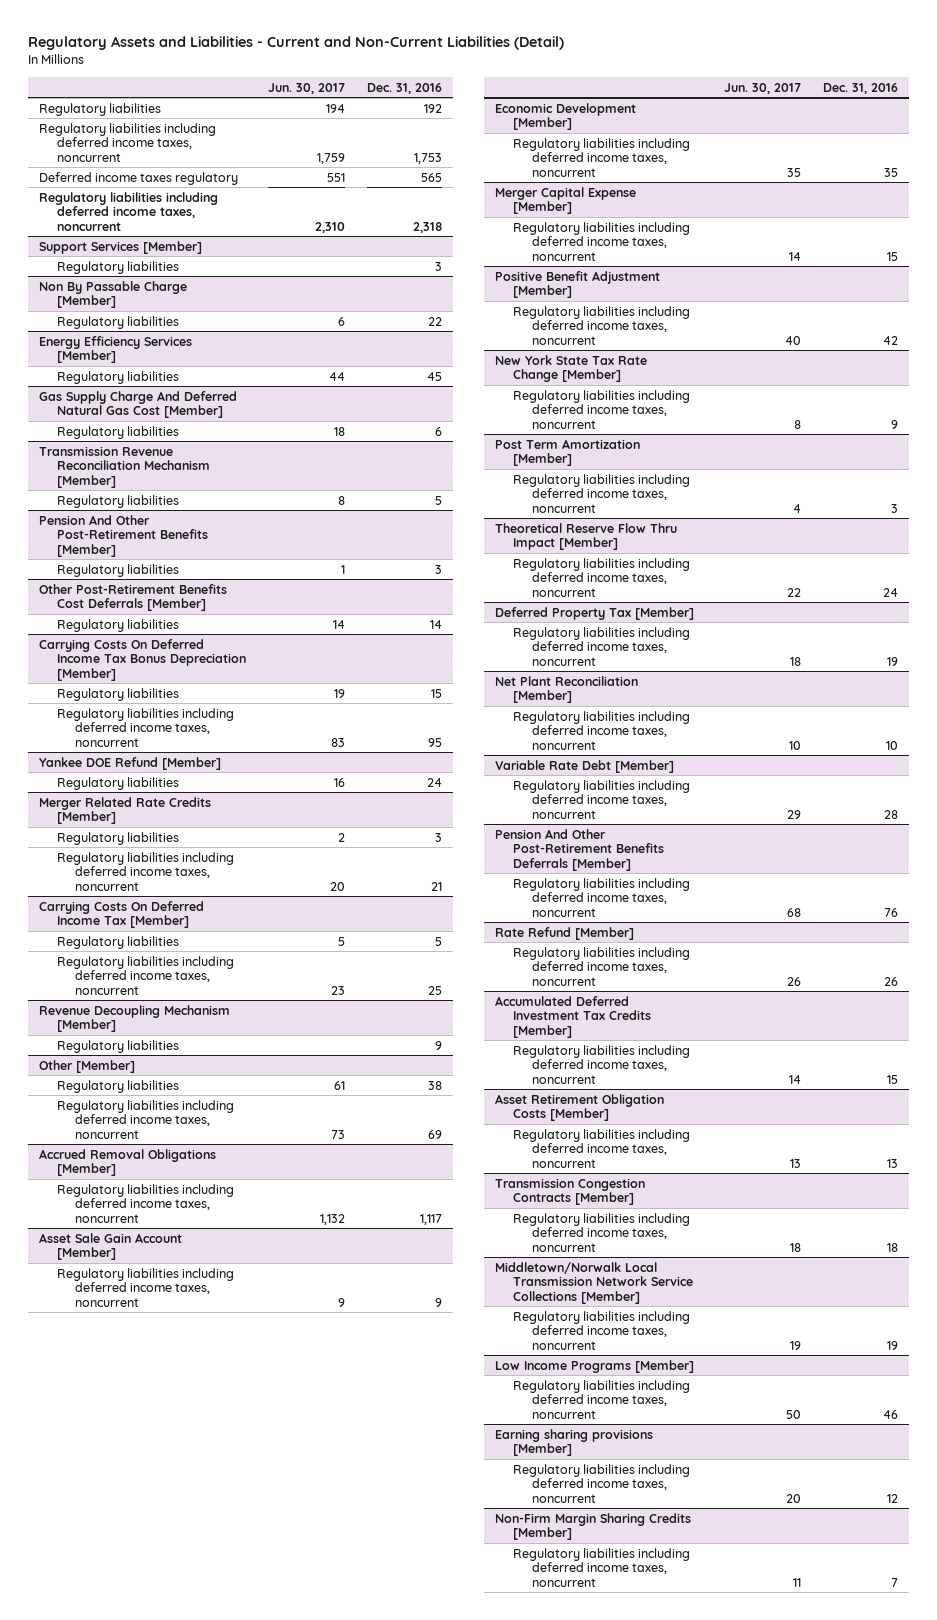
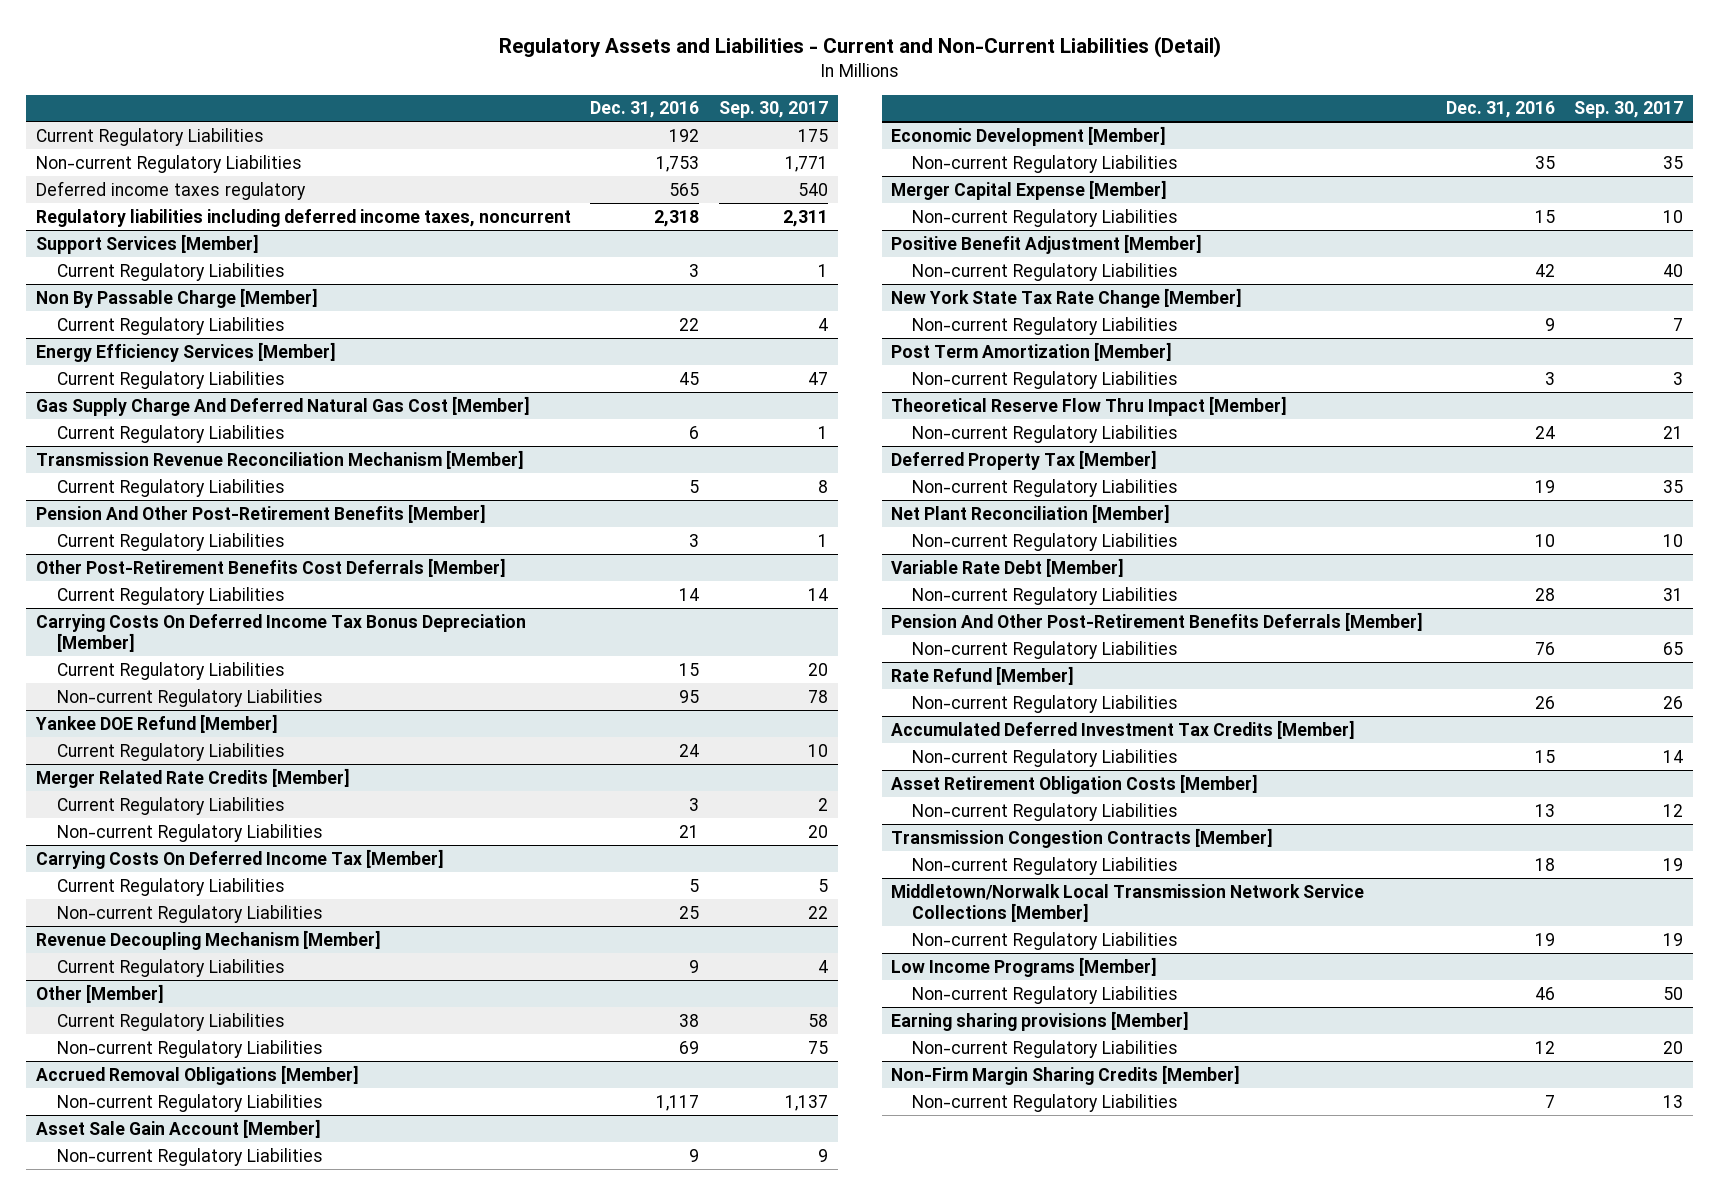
[267,82,345,94] Jun. 30, 2017 -> none
none -> [718,101,828,119] Sep. 30, 2017
[38,102,161,116] Regulatory liabilities -> [35,127,264,146] Current Regulatory Liabilities
[38,122,216,162] Regulatory liabilities including deferred income taxes, noncurrent -> [35,154,302,173] Non-current Regulatory Liabilities
[57,260,180,274] Regulatory liabilities -> [56,262,285,281] Current Regulatory Liabilities
[57,315,180,329] Regulatory liabilities -> [56,316,285,335] Current Regulatory Liabilities
[57,370,180,384] Regulatory liabilities -> [56,370,285,389] Current Regulatory Liabilities
[57,425,180,439] Regulatory liabilities -> [56,424,285,443] Current Regulatory Liabilities
[57,494,180,508] Regulatory liabilities -> [56,478,285,497] Current Regulatory Liabilities
[57,563,180,577] Regulatory liabilities -> [56,532,285,551] Current Regulatory Liabilities
[57,618,180,632] Regulatory liabilities -> [56,586,285,605] Current Regulatory Liabilities
[57,687,180,701] Regulatory liabilities -> [56,661,285,680] Current Regulatory Liabilities
[57,707,235,747] Regulatory liabilities including deferred income taxes, noncurrent -> [56,688,323,707] Non-current Regulatory Liabilities
[57,776,180,790] Regulatory liabilities -> [56,742,285,761] Current Regulatory Liabilities
[57,831,180,845] Regulatory liabilities -> [56,796,285,815] Current Regulatory Liabilities
[57,851,235,891] Regulatory liabilities including deferred income taxes, noncurrent -> [56,823,323,842] Non-current Regulatory Liabilities
[57,935,180,949] Regulatory liabilities -> [56,877,285,896] Current Regulatory Liabilities
[57,955,235,995] Regulatory liabilities including deferred income taxes, noncurrent -> [56,904,323,923] Non-current Regulatory Liabilities
[57,1039,180,1053] Regulatory liabilities -> [56,958,285,977] Current Regulatory Liabilities
[57,1079,180,1093] Regulatory liabilities -> [56,1012,285,1031] Current Regulatory Liabilities
[57,1099,235,1139] Regulatory liabilities including deferred income taxes, noncurrent -> [56,1039,323,1058] Non-current Regulatory Liabilities
[57,1183,235,1223] Regulatory liabilities including deferred income taxes, noncurrent -> [56,1093,323,1112] Non-current Regulatory Liabilities
[57,1267,235,1307] Regulatory liabilities including deferred income taxes, noncurrent -> [56,1147,323,1166] Non-current Regulatory Liabilities
[513,137,691,177] Regulatory liabilities including deferred income taxes, noncurrent -> [912,154,1179,173] Non-current Regulatory Liabilities
[513,221,691,261] Regulatory liabilities including deferred income taxes, noncurrent -> [912,208,1179,227] Non-current Regulatory Liabilities
[513,305,691,345] Regulatory liabilities including deferred income taxes, noncurrent -> [912,262,1179,281] Non-current Regulatory Liabilities
[513,389,691,429] Regulatory liabilities including deferred income taxes, noncurrent -> [912,316,1179,335] Non-current Regulatory Liabilities
[513,473,691,513] Regulatory liabilities including deferred income taxes, noncurrent -> [912,370,1179,389] Non-current Regulatory Liabilities
[513,557,691,597] Regulatory liabilities including deferred income taxes, noncurrent -> [912,424,1179,443] Non-current Regulatory Liabilities
[513,626,691,666] Regulatory liabilities including deferred income taxes, noncurrent -> [912,478,1179,497] Non-current Regulatory Liabilities
[513,710,691,750] Regulatory liabilities including deferred income taxes, noncurrent -> [912,532,1179,551] Non-current Regulatory Liabilities
[513,779,691,819] Regulatory liabilities including deferred income taxes, noncurrent -> [912,586,1179,605] Non-current Regulatory Liabilities
[513,877,691,917] Regulatory liabilities including deferred income taxes, noncurrent -> [912,640,1179,659] Non-current Regulatory Liabilities
[513,946,691,986] Regulatory liabilities including deferred income taxes, noncurrent -> [912,694,1179,713] Non-current Regulatory Liabilities
[513,1044,691,1084] Regulatory liabilities including deferred income taxes, noncurrent -> [912,748,1179,767] Non-current Regulatory Liabilities
[513,1128,691,1168] Regulatory liabilities including deferred income taxes, noncurrent -> [912,802,1179,821] Non-current Regulatory Liabilities
[513,1212,691,1252] Regulatory liabilities including deferred income taxes, noncurrent -> [912,856,1179,875] Non-current Regulatory Liabilities
[513,1310,691,1350] Regulatory liabilities including deferred income taxes, noncurrent -> [912,931,1179,950] Non-current Regulatory Liabilities
[513,1379,691,1419] Regulatory liabilities including deferred income taxes, noncurrent -> [912,985,1179,1004] Non-current Regulatory Liabilities
[513,1463,691,1503] Regulatory liabilities including deferred income taxes, noncurrent -> [912,1039,1179,1058] Non-current Regulatory Liabilities
[513,1547,691,1587] Regulatory liabilities including deferred income taxes, noncurrent -> [912,1093,1179,1112] Non-current Regulatory Liabilities

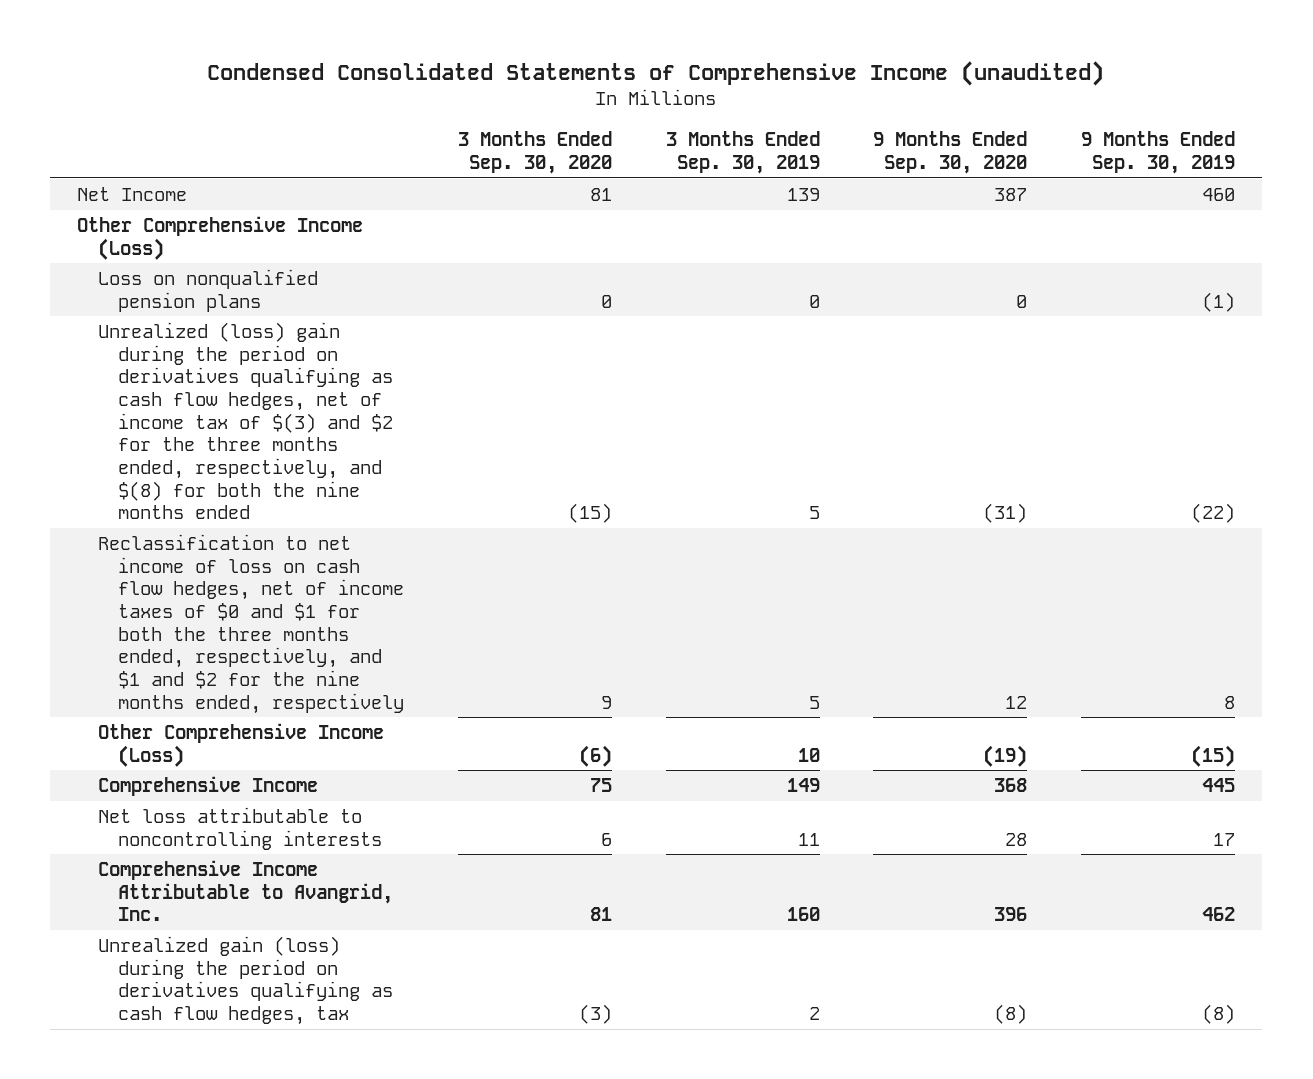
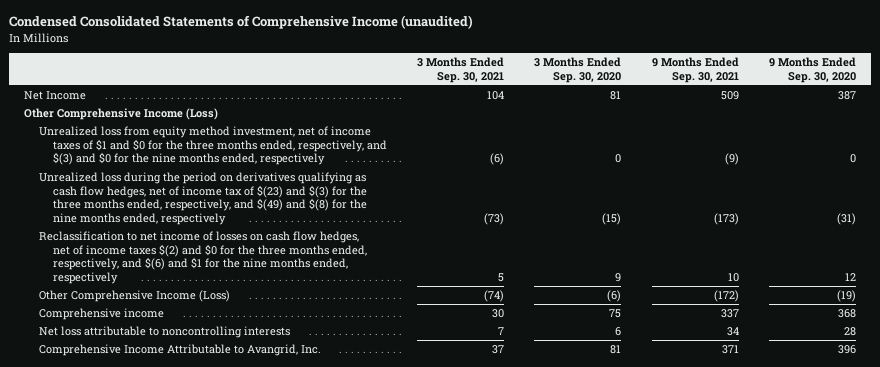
[665,131,820,175] 3 Months Ended Sep. 30, 2019 -> none
[1081,131,1236,175] 9 Months Ended Sep. 30, 2019 -> none
none -> [417,57,505,83] 3 Months Ended Sep. 30, 2021
none -> [651,57,739,83] 9 Months Ended Sep. 30, 2021
[97,269,318,312] Loss on nonqualified pension plans -> none
none -> [38,126,387,166] Unrealized loss from equity method investment, net of income taxes of $1 and $0 for the three months ended, respectively, and $(3) and $0 for the nine months ended, respectively
[97,322,393,520] Unrealized (loss) gain during the period on derivatives qualifying as cash flow hedges, net of income tax of $(3) and $2 for the three months ended, respectively, and $(8) for both the nine months ended -> [38,172,367,225] Unrealized loss during the period on derivatives qualifying as cash flow hedges, net of income tax of $(23) and $(3) for the three months ended, respectively, and $(49) and $(8) for the nine months ended, respectively
[97,534,404,714] Reclassification to net income of loss on cash flow hedges, net of income taxes of $0 and $1 for both the three months ended, respectively, and $1 and $2 for the nine months ended, respectively -> [38,231,367,284] Reclassification to net income of losses on cash flow hedges, net of income taxes $(2) and $0 for the three months ended, respectively, and $(6) and $1 for the nine months ended, respectively
[97,776,318,797] Comprehensive Income -> [38,308,164,321] Comprehensive income
[97,936,393,1026] Unrealized gain (loss) during the period on derivatives qualifying as cash flow hedges, tax -> none

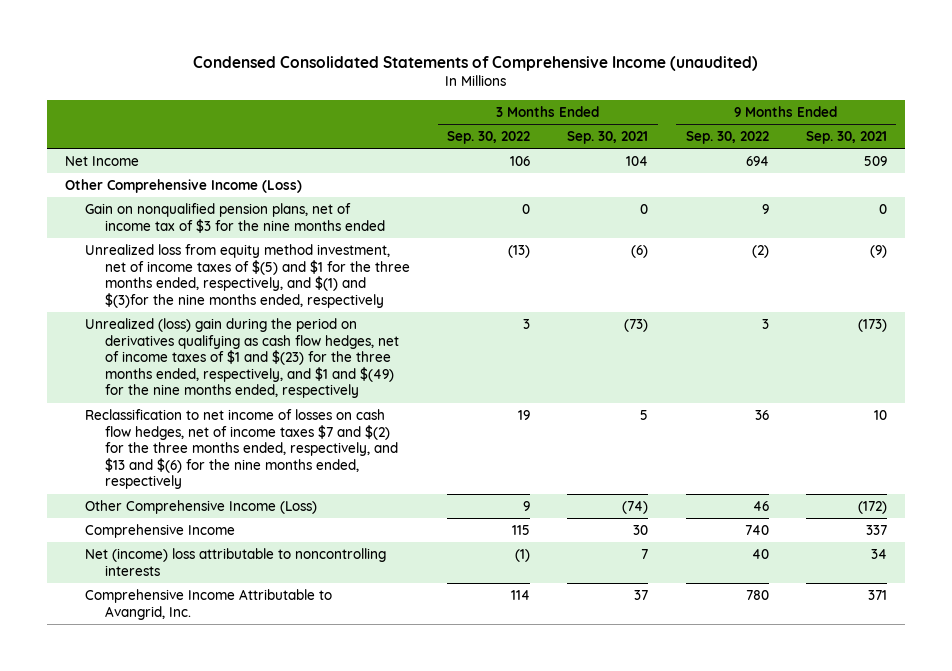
[534,57,622,83] 3 Months Ended Sep. 30, 2020 -> none
[768,57,856,83] 9 Months Ended Sep. 30, 2020 -> none
none -> [447,131,531,145] Sep. 30, 2022
none -> [685,131,769,145] Sep. 30, 2022
none -> [85,202,386,233] Gain on nonqualified pension plans, net of income tax of $3 for the nine months ended
[38,126,387,166] Unrealized loss from equity method investment, net of income taxes of $1 and $0 for the three months ended, respectively, and $(3) and $0 for the nine months ended, respectively -> [85,243,411,308] Unrealized loss from equity method investment, net of income taxes of $(5) and $1 for the three months ended, respectively, and $(1) and $(3)for the nine months ended, respectively
[38,172,367,225] Unrealized loss during the period on derivatives qualifying as cash flow hedges, net of income tax of $(23) and $(3) for the three months ended, respectively, and $(49) and $(8) for the nine months ended, respectively -> [85,317,400,399] Unrealized (loss) gain during the period on derivatives qualifying as cash flow hedges, net of income taxes of $1 and $(23) for the three months ended, respectively, and $1 and $(49) for the nine months ended, respectively
[38,231,367,284] Reclassification to net income of losses on cash flow hedges, net of income taxes $(2) and $0 for the three months ended, respectively, and $(6) and $1 for the nine months ended, respectively -> [85,408,399,490] Reclassification to net income of losses on cash flow hedges, net of income taxes $7 and $(2) for the three months ended, respectively, and $13 and $(6) for the nine months ended, respectively
[38,308,164,321] Comprehensive income -> [85,523,236,538] Comprehensive Income
[38,326,290,339] Net loss attributable to noncontrolling interests -> [85,547,387,576] Net (income) loss attributable to noncontrolling interests

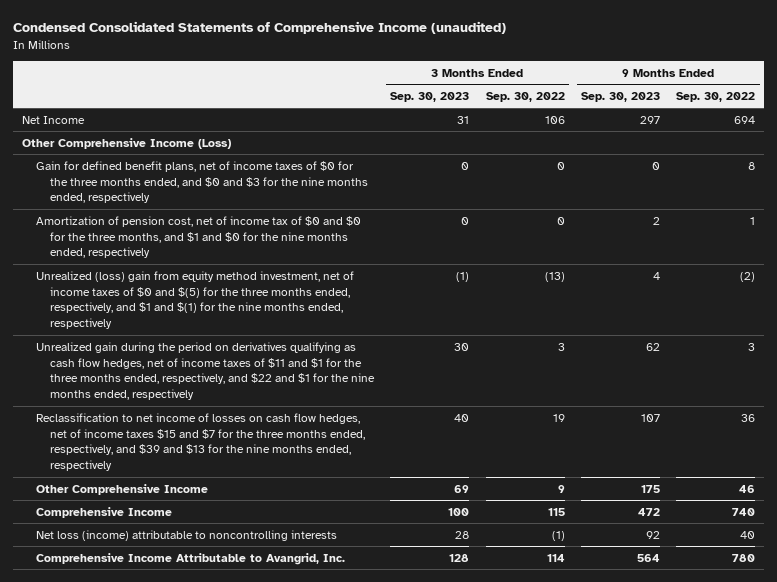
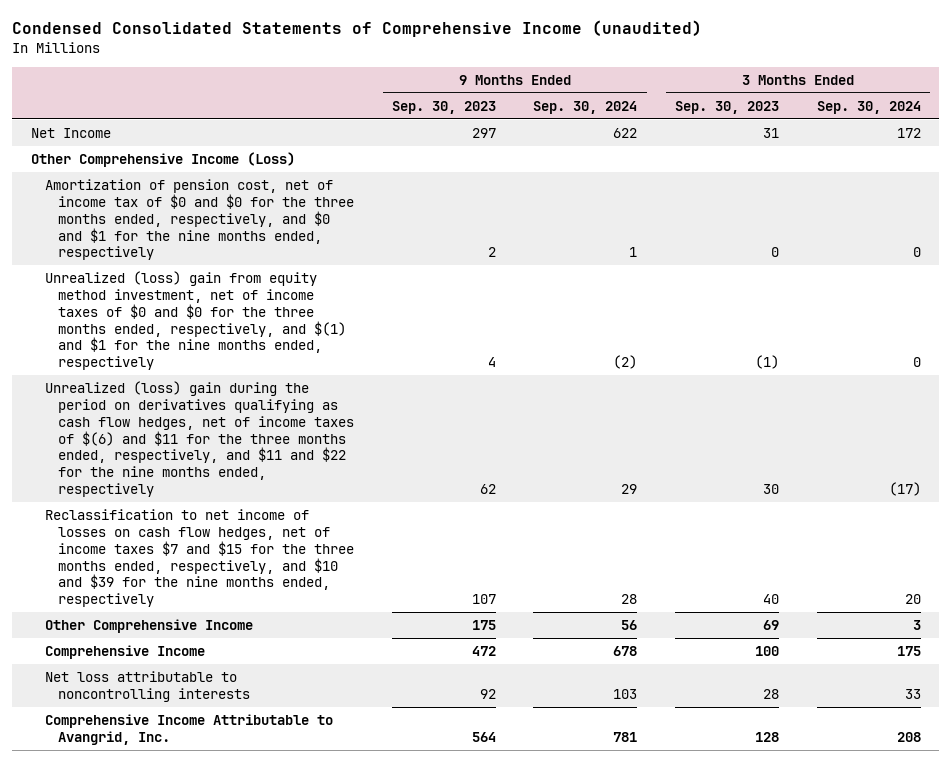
[485,91,565,102] Sep. 30, 2022 -> none
[676,91,756,102] Sep. 30, 2022 -> none
none -> [533,100,638,114] Sep. 30, 2024
none -> [816,100,921,114] Sep. 30, 2024
[35,160,368,204] Gain for defined benefit plans, net of income taxes of $0 for the three months ended, and $0 and $3 for the nine months ended, respectively -> none
[35,215,361,259] Amortization of pension cost, net of income tax of $0 and $0 for the three months, and $1 and $0 for the nine months ended, respectively -> [44,179,355,261] Amortization of pension cost, net of income tax of $0 and $0 for the three months ended, respectively, and $0 and $1 for the nine months ended, respectively
[35,270,354,330] Unrealized (loss) gain from equity method investment, net of income taxes of $0 and $(5) for the three months ended, respectively, and $1 and $(1) for the nine months ended, respectively -> [44,271,347,371] Unrealized (loss) gain from equity method investment, net of income taxes of $0 and $0 for the three months ended, respectively, and $(1) and $1 for the nine months ended, respectively
[35,341,375,401] Unrealized gain during the period on derivatives qualifying as cash flow hedges, net of income taxes of $11 and $1 for the three months ended, respectively, and $22 and $1 for the nine months ended, respectively -> [44,381,355,498] Unrealized (loss) gain during the period on derivatives qualifying as cash flow hedges, net of income taxes of $(6) and $11 for the three months ended, respectively, and $11 and $22 for the nine months ended, respectively
[35,412,365,472] Reclassification to net income of losses on cash flow hedges, net of income taxes $15 and $7 for the three months ended, respectively, and $39 and $13 for the nine months ended, respectively -> [44,509,355,608] Reclassification to net income of losses on cash flow hedges, net of income taxes $7 and $15 for the three months ended, respectively, and $10 and $39 for the nine months ended, respectively
[35,529,337,541] Net loss (income) attributable to noncontrolling interests -> [44,671,251,702] Net loss attributable to noncontrolling interests

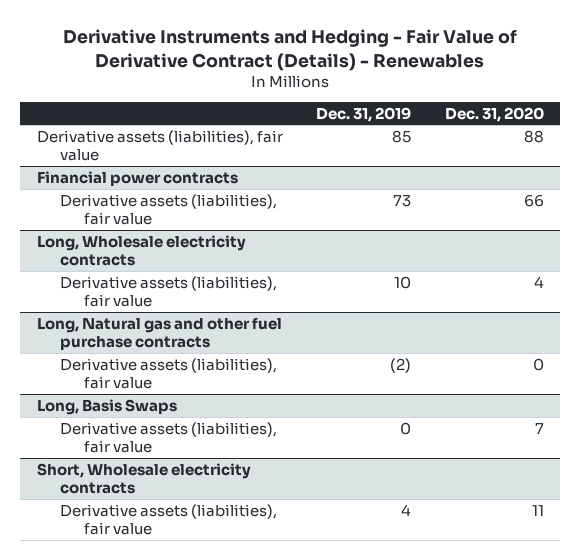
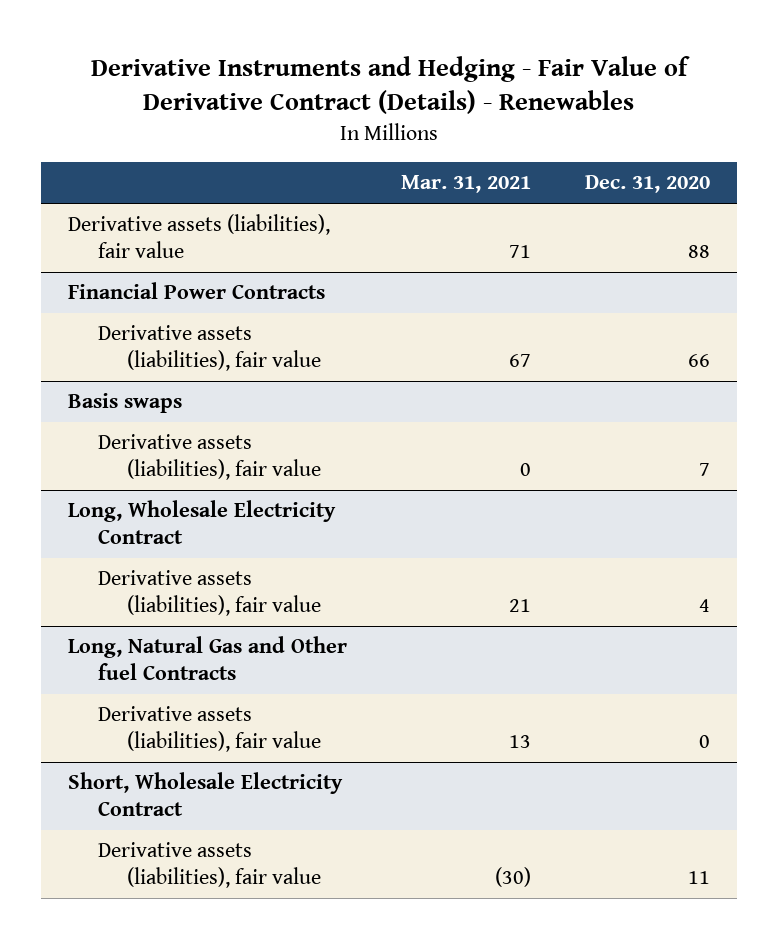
[316,106,412,122] Dec. 31, 2019 -> none
none -> [401,175,532,194] Mar. 31, 2021
[36,170,238,186] Financial power contracts -> [68,282,326,300] Financial Power Contracts
none -> [68,393,183,414] Basis swaps
none -> [97,434,321,481] Derivative assets (liabilities), fair value
[36,234,246,266] Long, Wholesale electricity contracts -> [68,500,337,545] Long, Wholesale Electricity Contract
[36,316,282,350] Long, Natural gas and other fuel purchase contracts -> [68,636,348,681] Long, Natural Gas and Other fuel Contracts
[36,398,177,415] Long, Basis Swaps -> none
[60,421,278,453] Derivative assets (liabilities), fair value -> none
[36,462,251,494] Short, Wholesale electricity contracts -> [68,772,344,817] Short, Wholesale Electricity Contract

